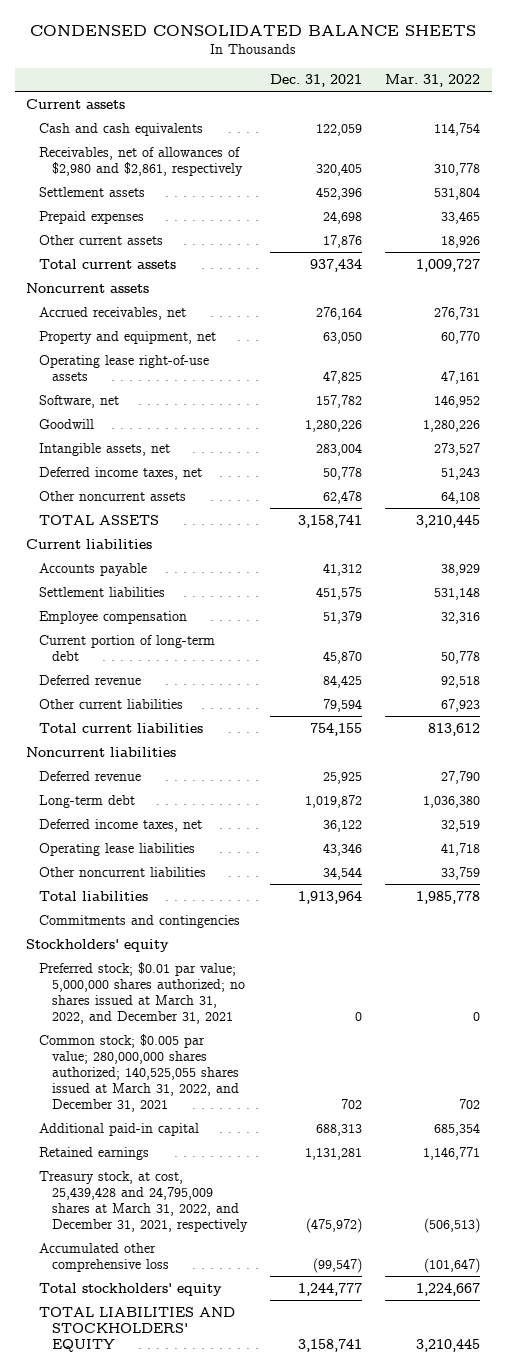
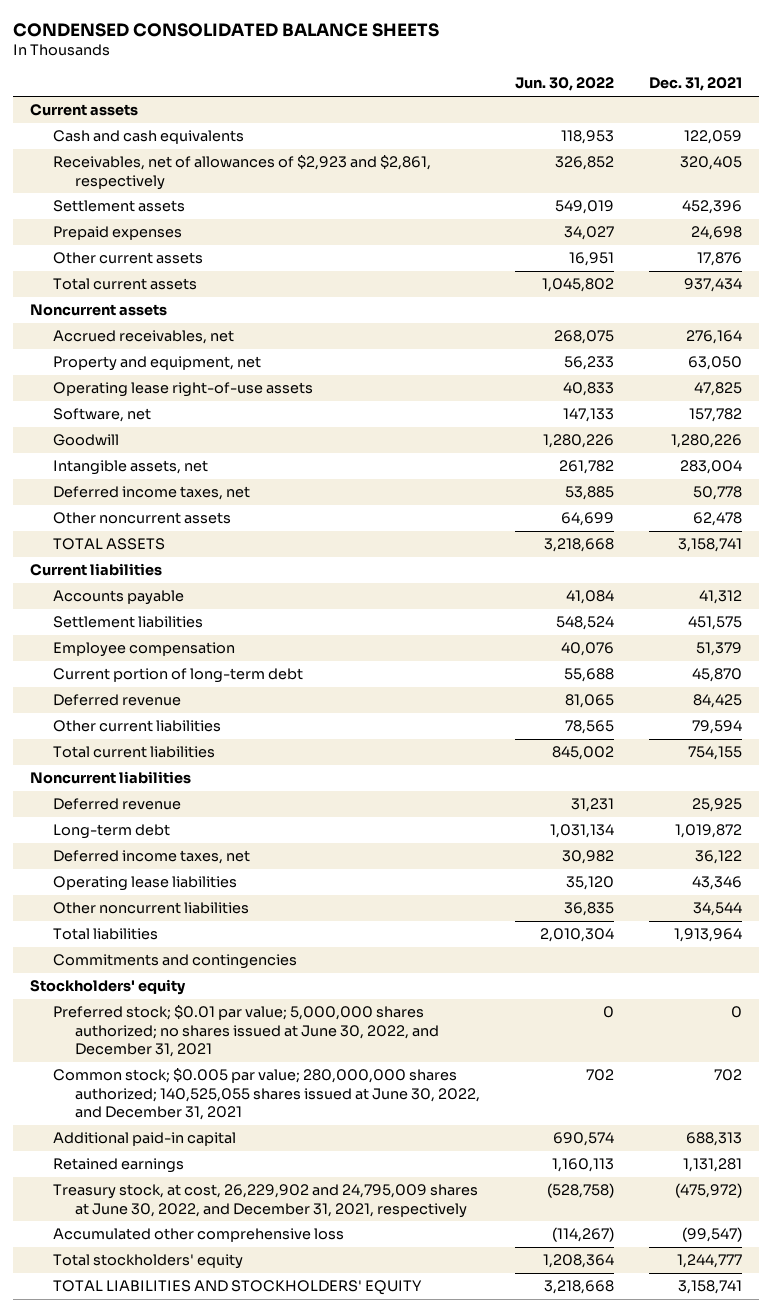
[385,74,481,88] Mar. 31, 2022 -> none
none -> [514,77,614,92] Jun. 30, 2022
[39,146,244,176] Receivables, net of allowances of $2,980 and $2,861, respectively -> [52,155,431,190] Receivables, net of allowances of $2,923 and $2,861, respectively
[39,961,246,1024] Preferred stock; $0.01 par value; 5,000,000 shares authorized; no shares issued at March 31, 2022, and December 31, 2021 -> [52,1005,440,1058] Preferred stock; $0.01 par value; 5,000,000 shares authorized; no shares issued at June 30, 2022, and December 31, 2021
[39,1033,240,1112] Common stock; $0.005 par value; 280,000,000 shares authorized; 140,525,055 shares issued at March 31, 2022, and December 31, 2021 -> [52,1068,481,1121] Common stock; $0.005 par value; 280,000,000 shares authorized; 140,525,055 shares issued at June 30, 2022, and December 31, 2021
[39,1170,249,1232] Treasury stock, at cost, 25,439,428 and 24,795,009 shares at March 31, 2022, and December 31, 2021, respectively -> [52,1184,478,1218] Treasury stock, at cost, 26,229,902 and 24,795,009 shares at June 30, 2022, and December 31, 2021, respectively

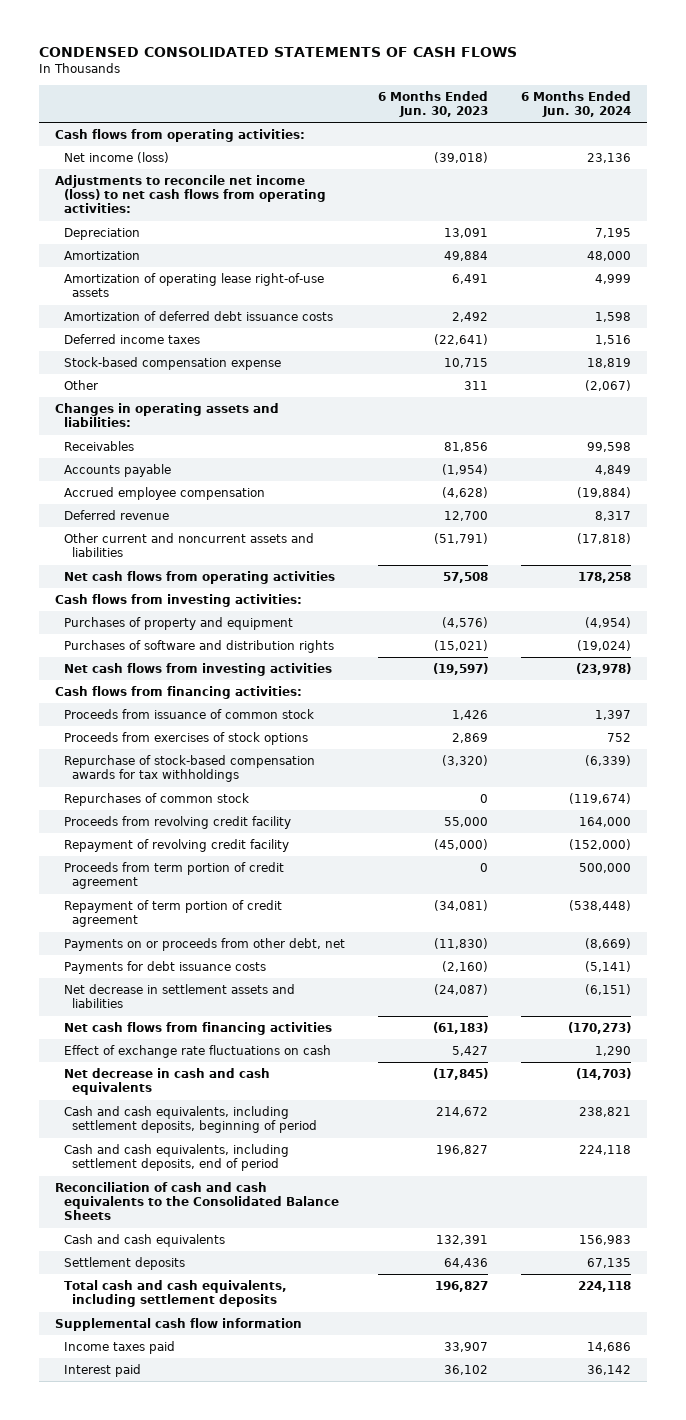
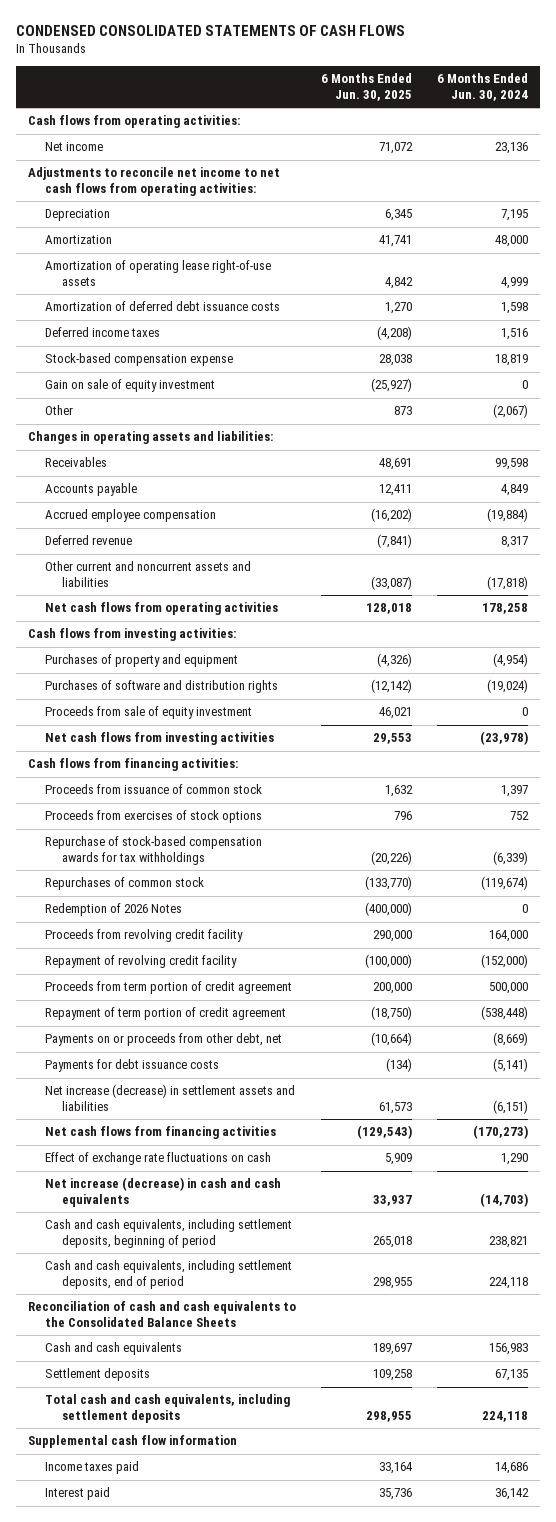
[377,90,488,117] 6 Months Ended Jun. 30, 2023 -> none
none -> [320,73,412,101] 6 Months Ended Jun. 30, 2025
[63,152,169,164] Net income (loss) -> [45,142,104,152] Net income
[55,175,326,214] Adjustments to reconcile net income (loss) to net cash flows from operating activities: -> [28,167,281,196] Adjustments to reconcile net income to net cash flows from operating activities:
none -> [45,379,216,393] Gain on sale of equity investment
none -> [45,706,253,720] Proceeds from sale of equity investment
none -> [45,903,183,917] Redemption of 2026 Notes
[63,984,295,1009] Net decrease in settlement assets and liabilities -> [45,1084,296,1111] Net increase (decrease) in settlement assets and liabilities
[63,1068,270,1096] Net decrease in cash and cash equivalents -> [45,1177,282,1207] Net increase (decrease) in cash and cash equivalents

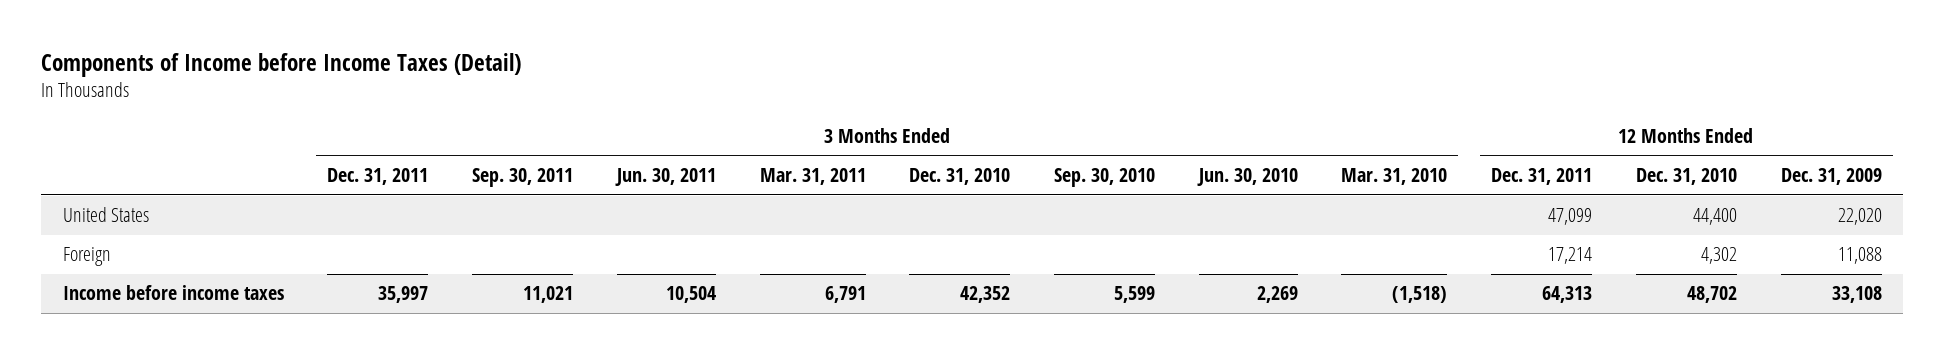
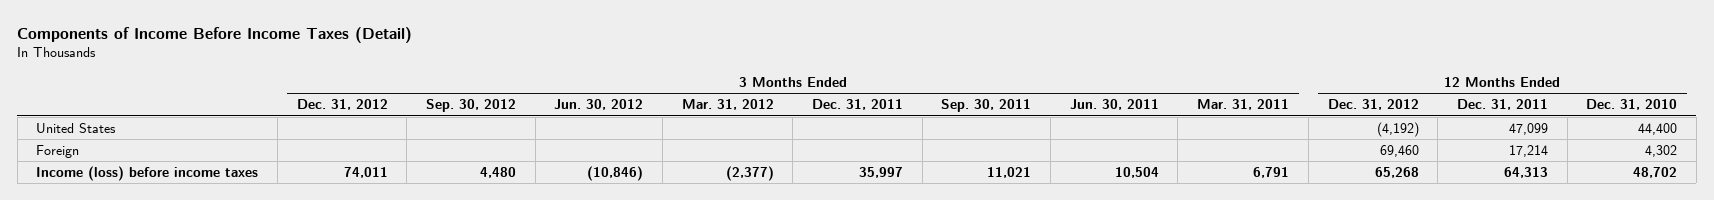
[40,52,521,77] Components of Income before Income Taxes (Detail) -> [17,26,413,43] Components of Income Before Income Taxes (Detail)
[909,168,1011,186] Dec. 31, 2010 -> none
[1053,168,1155,188] Sep. 30, 2010 -> none
[1196,168,1298,187] Jun. 30, 2010 -> none
[1341,168,1448,186] Mar. 31, 2010 -> none
[1780,168,1882,186] Dec. 31, 2009 -> none
none -> [296,99,388,111] Dec. 31, 2012
none -> [426,99,517,113] Sep. 30, 2012
none -> [554,99,644,111] Jun. 30, 2012
none -> [681,99,774,111] Mar. 31, 2012
none -> [1327,99,1419,111] Dec. 31, 2012
[62,285,284,301] Income before income taxes -> [36,165,259,181] Income (loss) before income taxes

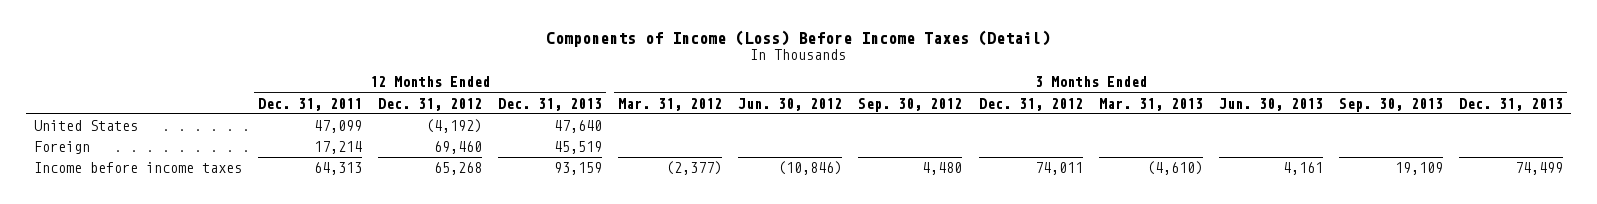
[17,26,413,43] Components of Income Before Income Taxes (Detail) -> [546,29,1051,47] Components of Income (Loss) Before Income Taxes (Detail)
[812,99,904,111] Dec. 31, 2011 -> none
[941,99,1032,113] Sep. 30, 2011 -> none
[1069,99,1159,111] Jun. 30, 2011 -> none
[1197,99,1290,111] Mar. 31, 2011 -> none
[1586,99,1678,111] Dec. 31, 2010 -> none
none -> [498,97,603,111] Dec. 31, 2013
none -> [1098,97,1203,111] Mar. 31, 2013
none -> [1218,97,1323,111] Jun. 30, 2013
none -> [1339,97,1444,112] Sep. 30, 2013
none -> [1459,97,1564,111] Dec. 31, 2013
[36,165,259,181] Income (loss) before income taxes -> [33,161,242,173] Income before income taxes

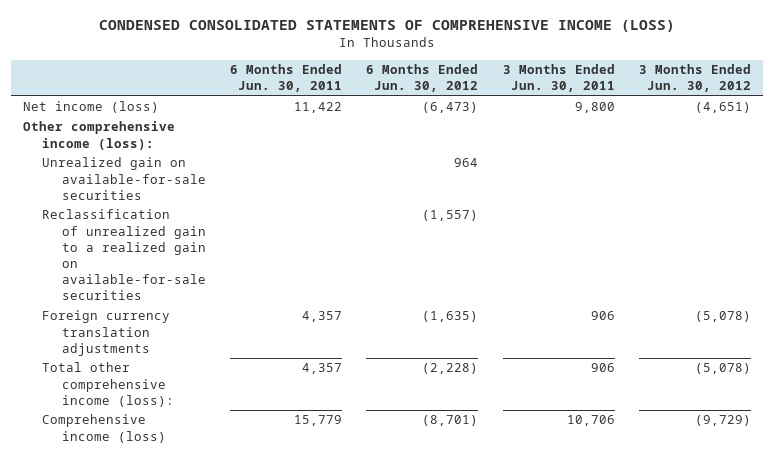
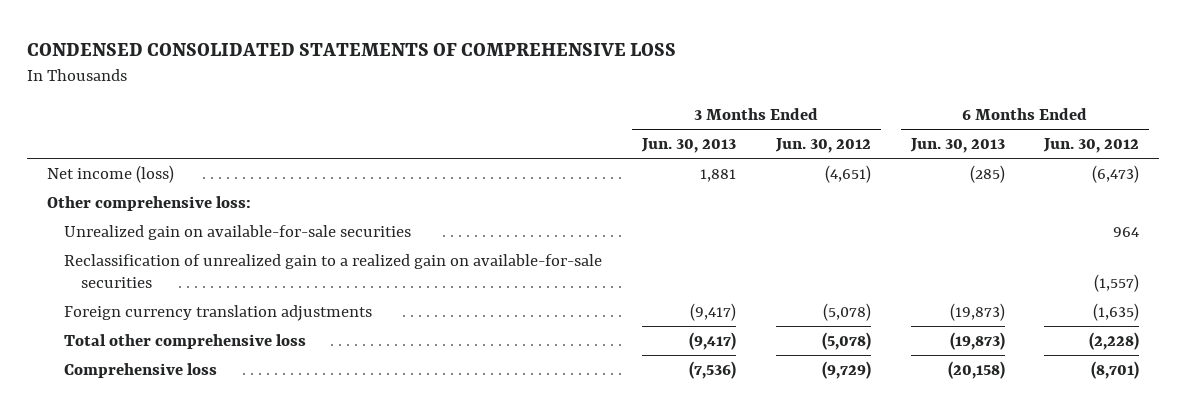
[98,20,675,33] CONDENSED CONSOLIDATED STATEMENTS OF COMPREHENSIVE INCOME (LOSS) -> [27,43,677,57] CONDENSED CONSOLIDATED STATEMENTS OF COMPREHENSIVE LOSS
[230,64,343,93] 6 Months Ended Jun. 30, 2011 -> none
[502,64,615,93] 3 Months Ended Jun. 30, 2011 -> none
none -> [641,137,737,153] Jun. 30, 2013
none -> [909,137,1005,153] Jun. 30, 2013
[22,121,175,150] Other comprehensive income (loss): -> [47,195,252,211] Other comprehensive loss:
[42,362,175,407] Total other comprehensive income (loss): -> [64,333,307,349] Total other comprehensive loss
[42,414,167,443] Comprehensive income (loss) -> [64,362,218,378] Comprehensive loss

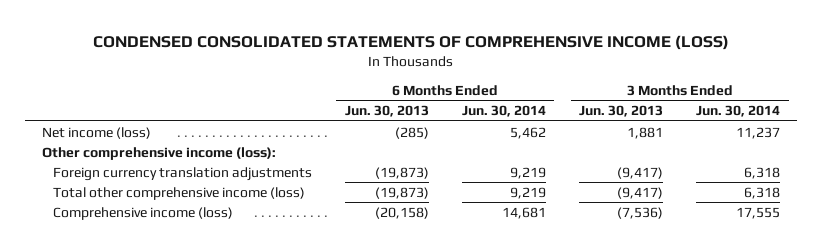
[27,43,677,57] CONDENSED CONSOLIDATED STATEMENTS OF COMPREHENSIVE LOSS -> [93,35,730,51] CONDENSED CONSOLIDATED STATEMENTS OF COMPREHENSIVE INCOME (LOSS)
[774,137,871,153] Jun. 30, 2012 -> none
[1043,137,1140,153] Jun. 30, 2012 -> none
none -> [461,105,546,118] Jun. 30, 2014
none -> [696,105,781,118] Jun. 30, 2014
[64,224,412,240] Unrealized gain on available-for-sale securities -> none
[64,253,603,288] Reclassification of unrealized gain to a realized gain on available-for-sale securities -> none
[47,195,252,211] Other comprehensive loss: -> [41,146,276,160] Other comprehensive income (loss):
[64,333,307,349] Total other comprehensive loss -> [52,186,305,200] Total other comprehensive income (loss)
[64,362,218,378] Comprehensive loss -> [52,206,233,220] Comprehensive income (loss)

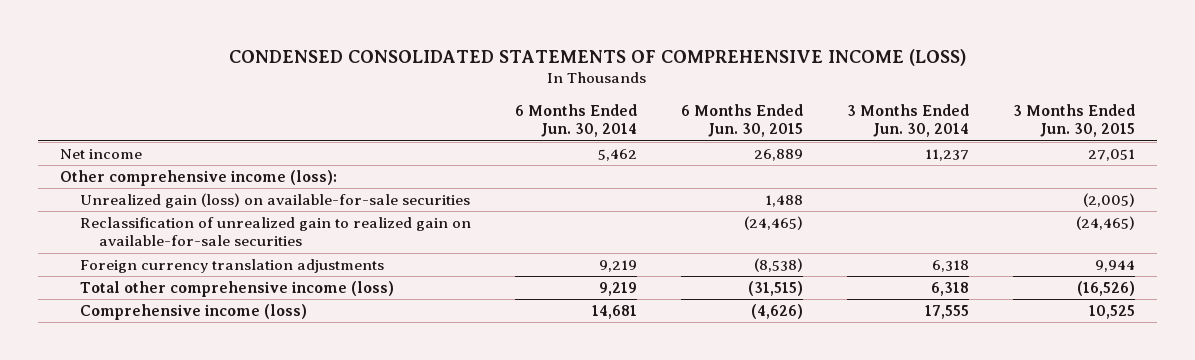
[344,105,429,118] Jun. 30, 2013 -> none
[579,105,664,118] Jun. 30, 2013 -> none
none -> [680,104,803,138] 6 Months Ended Jun. 30, 2015
none -> [1012,104,1135,138] 3 Months Ended Jun. 30, 2015
[41,126,151,139] Net income (loss) -> [60,149,143,160] Net income
none -> [79,193,470,209] Unrealized gain (loss) on available-for-sale securities
none -> [79,217,471,247] Reclassification of unrealized gain to realized gain on available-for-sale securities

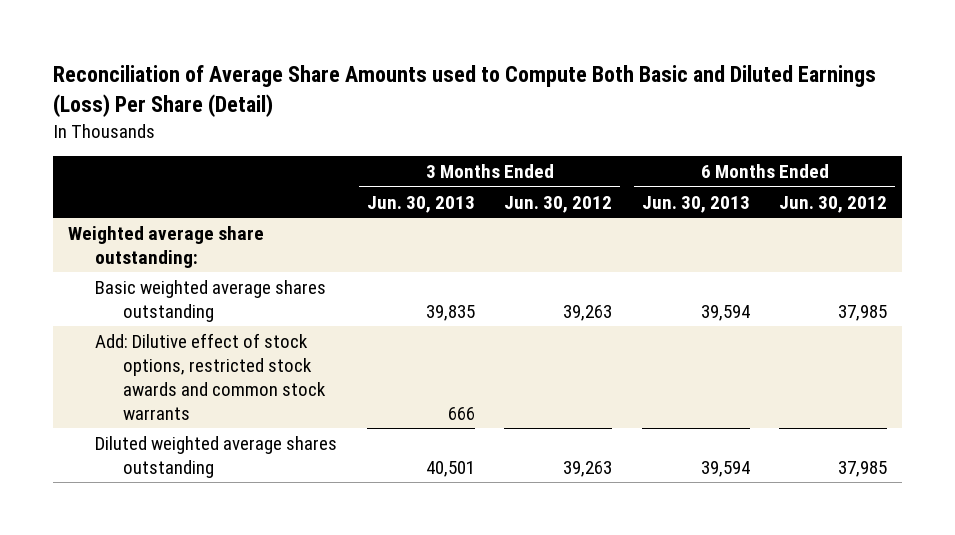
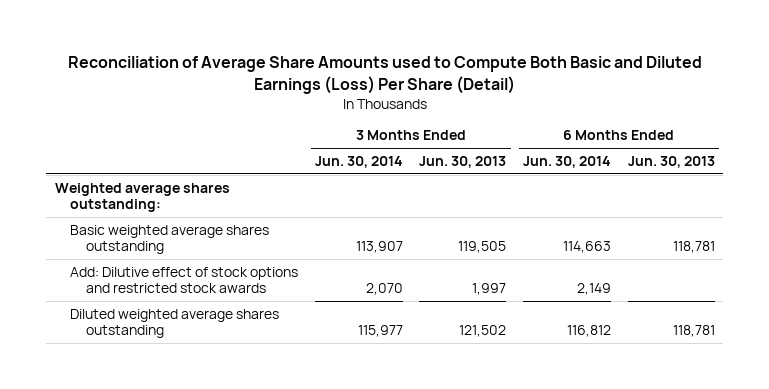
[504,195,613,213] Jun. 30, 2012 -> none
[779,195,888,213] Jun. 30, 2012 -> none
none -> [314,156,403,169] Jun. 30, 2014
none -> [523,156,612,169] Jun. 30, 2014
[67,225,264,268] Weighted average share outstanding: -> [54,182,230,213] Weighted average shares outstanding:
[425,304,475,321] 39,835 -> [458,241,507,254] 119,505
[700,304,750,321] 39,594 -> [672,241,715,254] 118,781
[95,332,326,420] Add: Dilutive effect of stock options, restricted stock awards and common stock warrants -> [70,266,299,294] Add: Dilutive effect of stock options and restricted stock awards
[447,406,475,420] 666 -> [472,283,507,296] 1,997
[425,460,475,477] 40,501 -> [459,325,507,338] 121,502
[700,460,750,477] 39,594 -> [672,325,715,338] 118,781

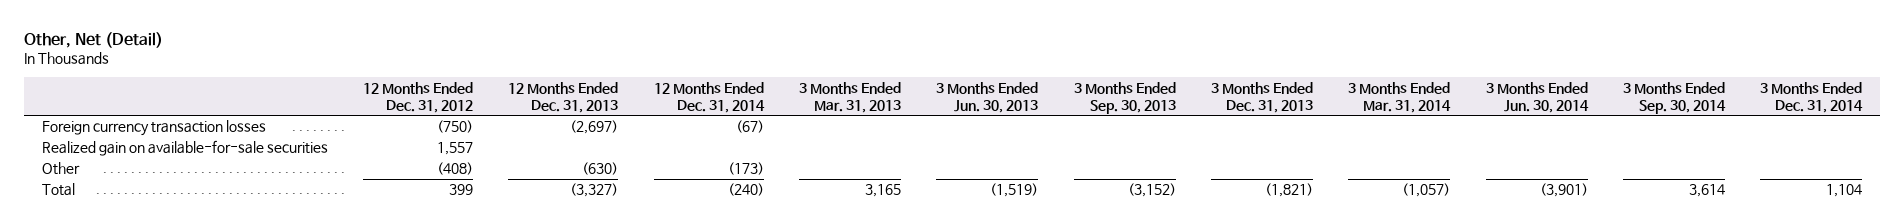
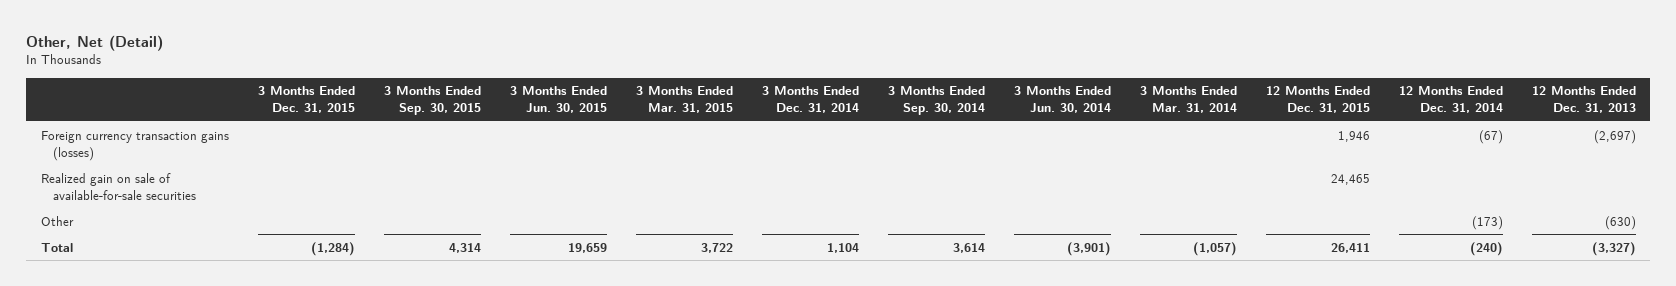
[362,81,473,113] 12 Months Ended Dec. 31, 2012 -> none
[798,81,901,113] 3 Months Ended Mar. 31, 2013 -> none
[936,81,1039,113] 3 Months Ended Jun. 30, 2013 -> none
[1073,81,1176,114] 3 Months Ended Sep. 30, 2013 -> none
[1210,81,1313,113] 3 Months Ended Dec. 31, 2013 -> none
none -> [257,86,355,114] 3 Months Ended Dec. 31, 2015
none -> [383,86,481,116] 3 Months Ended Sep. 30, 2015
none -> [509,86,607,114] 3 Months Ended Jun. 30, 2015
none -> [635,86,733,114] 3 Months Ended Mar. 31, 2015
none -> [1265,86,1370,114] 12 Months Ended Dec. 31, 2015
[41,120,266,137] Foreign currency transaction losses -> [40,130,229,161] Foreign currency transaction gains (losses)
[41,140,328,157] Realized gain on available-for-sale securities -> [40,172,197,200] Realized gain on sale of available-for-sale securities

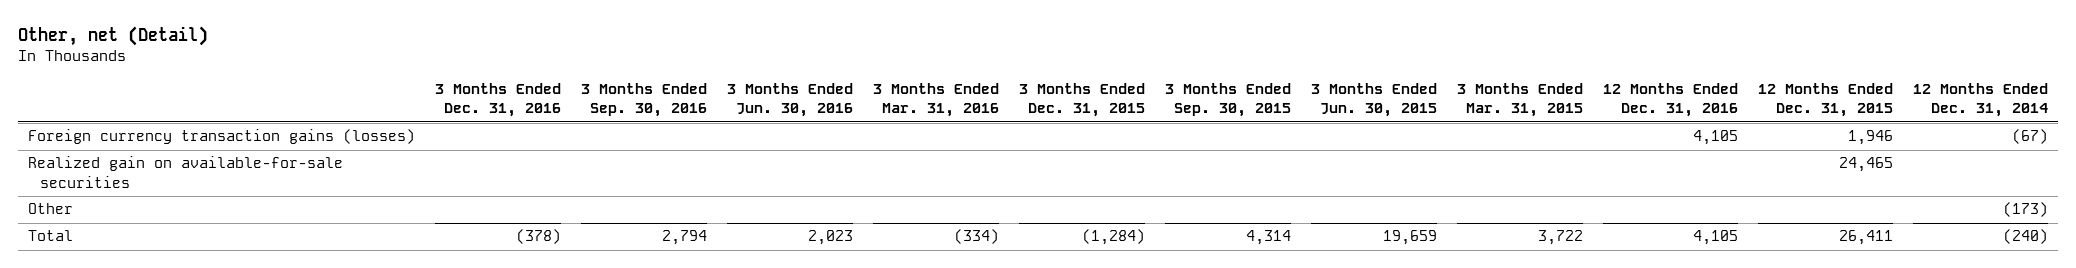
[26,34,164,51] Other, Net (Detail) -> [18,26,209,47] Other, net (Detail)
[761,86,859,114] 3 Months Ended Dec. 31, 2014 -> none
[887,86,985,116] 3 Months Ended Sep. 30, 2014 -> none
[1013,86,1111,114] 3 Months Ended Jun. 30, 2014 -> none
[1139,86,1237,114] 3 Months Ended Mar. 31, 2014 -> none
[1531,86,1636,114] 12 Months Ended Dec. 31, 2013 -> none
none -> [435,83,562,118] 3 Months Ended Dec. 31, 2016
none -> [581,83,708,118] 3 Months Ended Sep. 30, 2016
none -> [727,83,854,118] 3 Months Ended Jun. 30, 2016
none -> [873,83,1000,118] 3 Months Ended Mar. 31, 2016
none -> [1602,83,1738,118] 12 Months Ended Dec. 31, 2016
[40,172,197,200] Realized gain on sale of available-for-sale securities -> [28,156,344,188] Realized gain on available-for-sale securities

